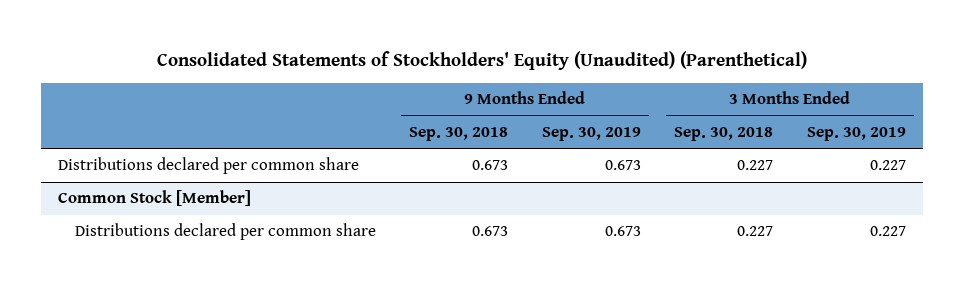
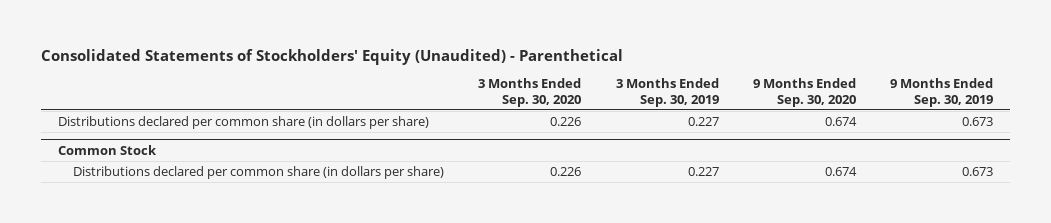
[156,51,807,71] Consolidated Statements of Stockholders' Equity (Unaudited) (Parenthetical) -> [40,48,623,65] Consolidated Statements of Stockholders' Equity (Unaudited) - Parenthetical
[409,127,509,142] Sep. 30, 2018 -> none
[674,127,774,142] Sep. 30, 2018 -> none
none -> [478,78,582,107] 3 Months Ended Sep. 30, 2020
none -> [752,78,856,107] 9 Months Ended Sep. 30, 2020
[57,157,359,175] Distributions declared per common share -> [57,115,429,129] Distributions declared per common share (in dollars per share)
[57,190,251,207] Common Stock [Member] -> [57,144,157,155] Common Stock
[74,223,376,241] Distributions declared per common share -> [73,165,445,179] Distributions declared per common share (in dollars per share)

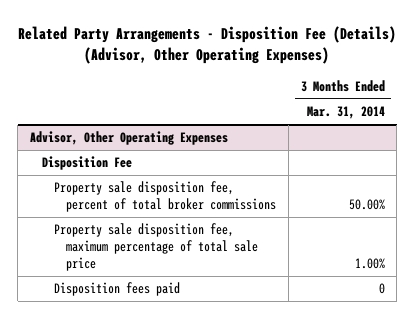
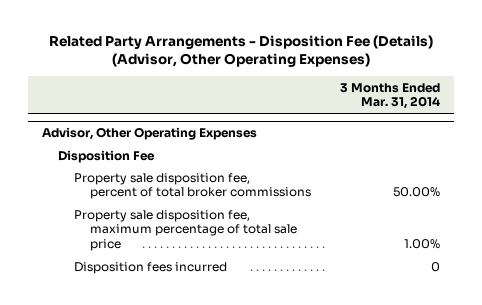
[54,282,181,297] Disposition fees paid -> [73,261,227,274] Disposition fees incurred

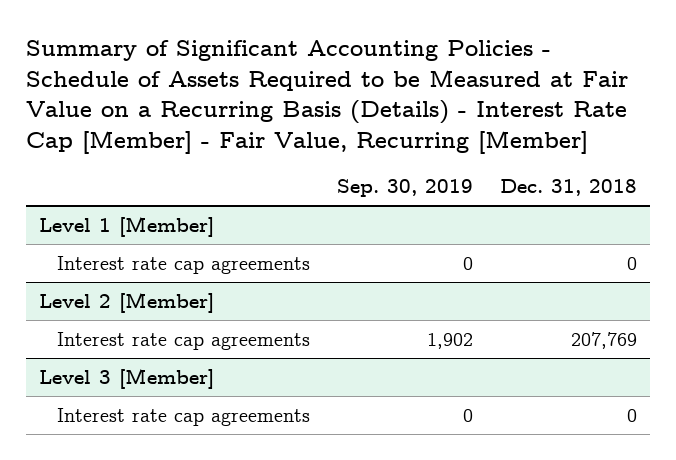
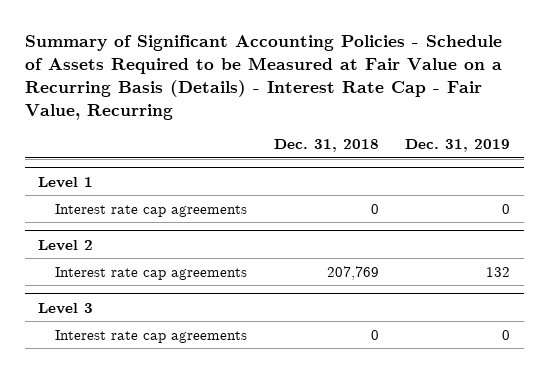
[25,40,628,154] Summary of Significant Accounting Policies - Schedule of Assets Required to be Measured at Fair Value on a Recurring Basis (Details) - Interest Rate Cap [Member] - Fair Value, Recurring [Member] -> [24,35,502,120] Summary of Significant Accounting Policies - Schedule of Assets Required to be Measured at Fair Value on a Recurring Basis (Details) - Interest Rate Cap - Fair Value, Recurring
[337,179,474,198] Sep. 30, 2019 -> none
none -> [405,139,511,153] Dec. 31, 2019
[39,215,215,237] Level 1 [Member] -> [37,176,93,188] Level 1
[39,291,215,313] Level 2 [Member] -> [37,239,93,251] Level 2
[39,367,215,389] Level 3 [Member] -> [37,302,93,314] Level 3

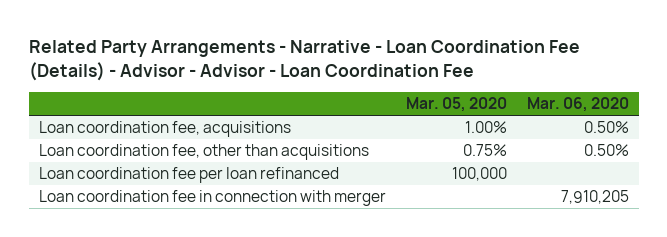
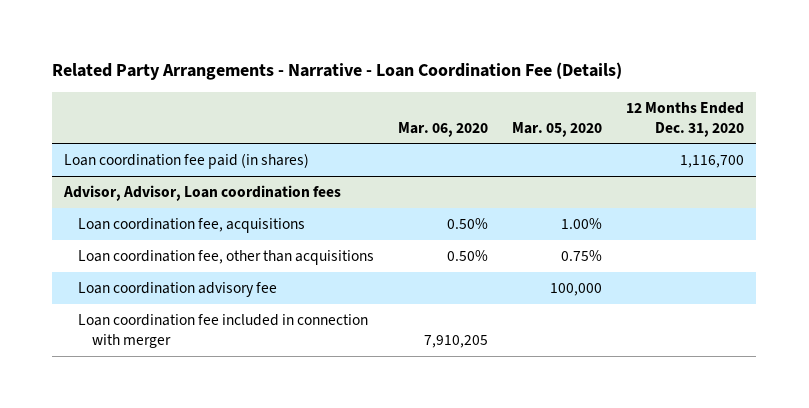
[28,39,580,81] Related Party Arrangements - Narrative - Loan Coordination Fee (Details) - Advisor - Advisor - Loan Coordination Fee -> [52,62,623,81] Related Party Arrangements - Narrative - Loan Coordination Fee (Details)
none -> [626,101,745,137] 12 Months Ended Dec. 31, 2020
none -> [64,153,310,170] Loan coordination fee paid (in shares)
none -> [63,185,342,202] Advisor, Advisor, Loan coordination fees
[38,167,339,184] Loan coordination fee per loan refinanced -> [78,282,278,298] Loan coordination advisory fee
[38,190,386,207] Loan coordination fee in connection with merger -> [78,314,369,348] Loan coordination fee included in connection with merger

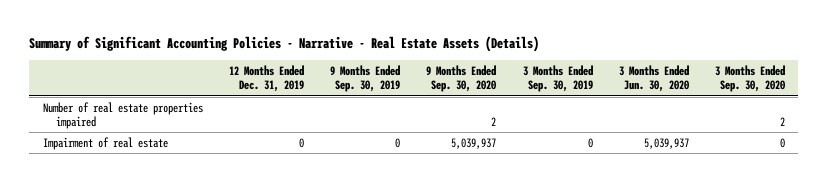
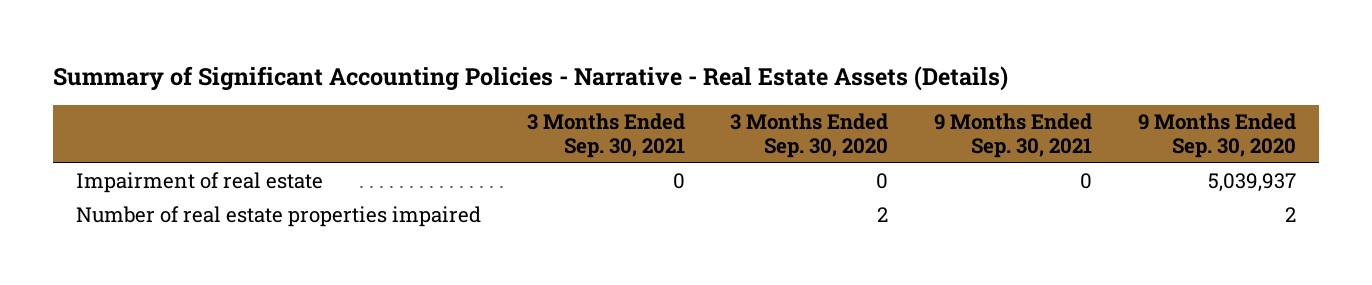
[228,64,304,93] 12 Months Ended Dec. 31, 2019 -> none
[330,64,401,93] 9 Months Ended Sep. 30, 2019 -> none
[522,64,593,93] 3 Months Ended Sep. 30, 2019 -> none
[618,64,689,93] 3 Months Ended Jun. 30, 2020 -> none
none -> [526,113,685,159] 3 Months Ended Sep. 30, 2021
none -> [934,113,1093,159] 9 Months Ended Sep. 30, 2021
[42,101,203,130] Number of real estate properties impaired -> [75,206,481,228] Number of real estate properties impaired

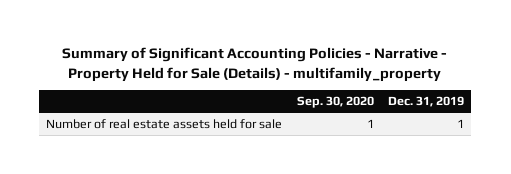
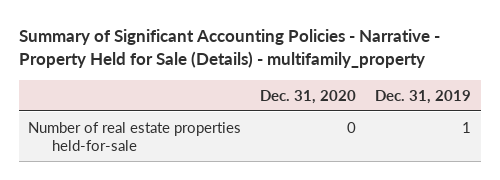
[296,96,374,109] Sep. 30, 2020 -> none
none -> [260,89,357,104] Dec. 31, 2020
[46,119,283,130] Number of real estate assets held for sale -> [28,121,242,152] Number of real estate properties held-for-sale

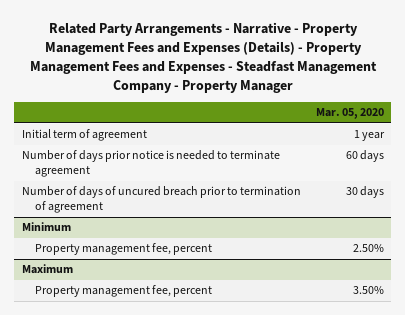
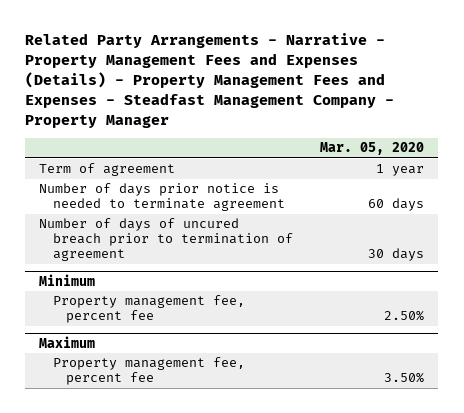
[21,129,147,142] Initial term of agreement -> [39,163,176,177] Term of agreement
[34,243,212,256] Property management fee, percent -> [52,295,245,324] Property management fee, percent fee
[34,285,212,298] Property management fee, percent -> [52,357,245,386] Property management fee, percent fee

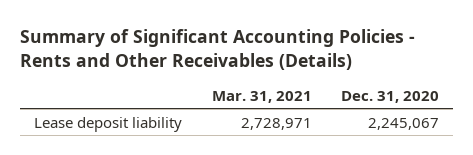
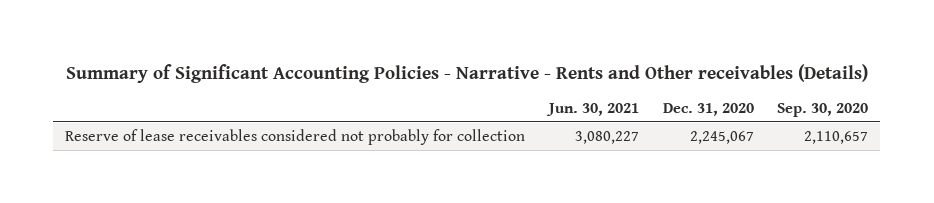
[19,29,415,70] Summary of Significant Accounting Policies - Rents and Other Receivables (Details) -> [65,63,868,83] Summary of Significant Accounting Policies - Narrative - Rents and Other receivables (Details)
[211,90,312,103] Mar. 31, 2021 -> none
none -> [545,103,639,117] Jun. 30, 2021
none -> [777,103,869,118] Sep. 30, 2020
[34,116,183,132] Lease deposit liability -> [65,129,526,146] Reserve of lease receivables considered not probably for collection

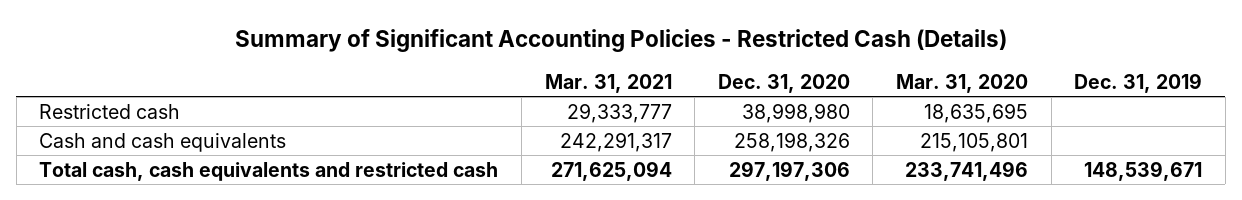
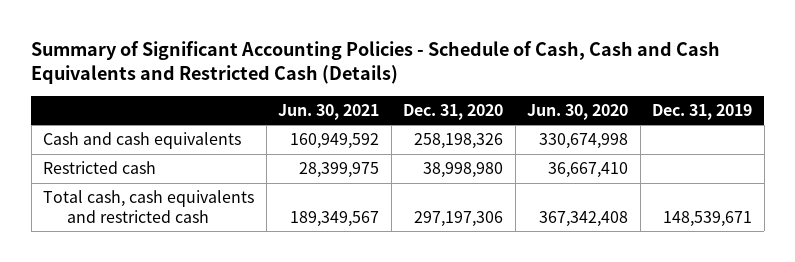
[234,28,1007,52] Summary of Significant Accounting Policies - Restricted Cash (Details) -> [31,40,721,85] Summary of Significant Accounting Policies - Schedule of Cash, Cash and Cash Equivalents and Restricted Cash (Details)
[544,73,672,93] Mar. 31, 2021 -> none
[896,73,1029,93] Mar. 31, 2020 -> none
none -> [278,103,380,120] Jun. 30, 2021
none -> [527,103,629,120] Jun. 30, 2020
[39,103,181,119] Restricted cash -> [43,161,157,175] Restricted cash

